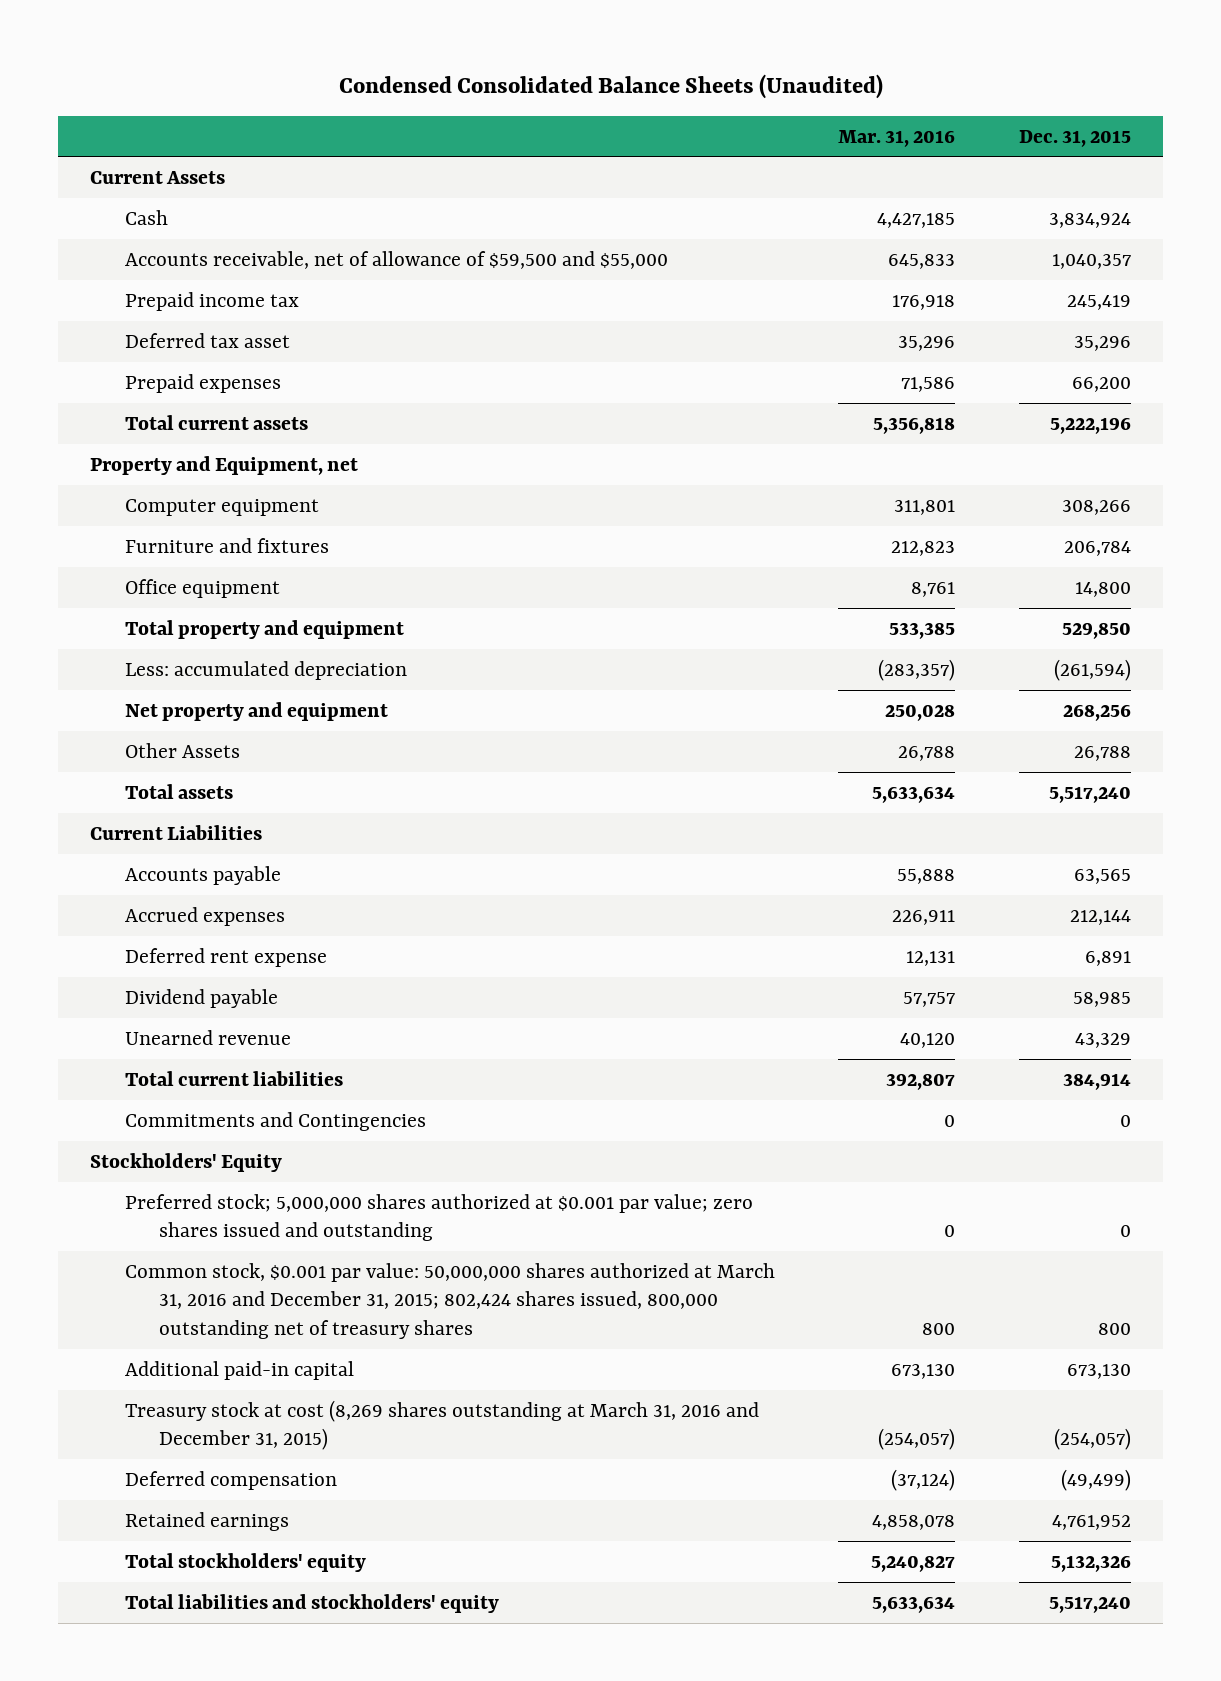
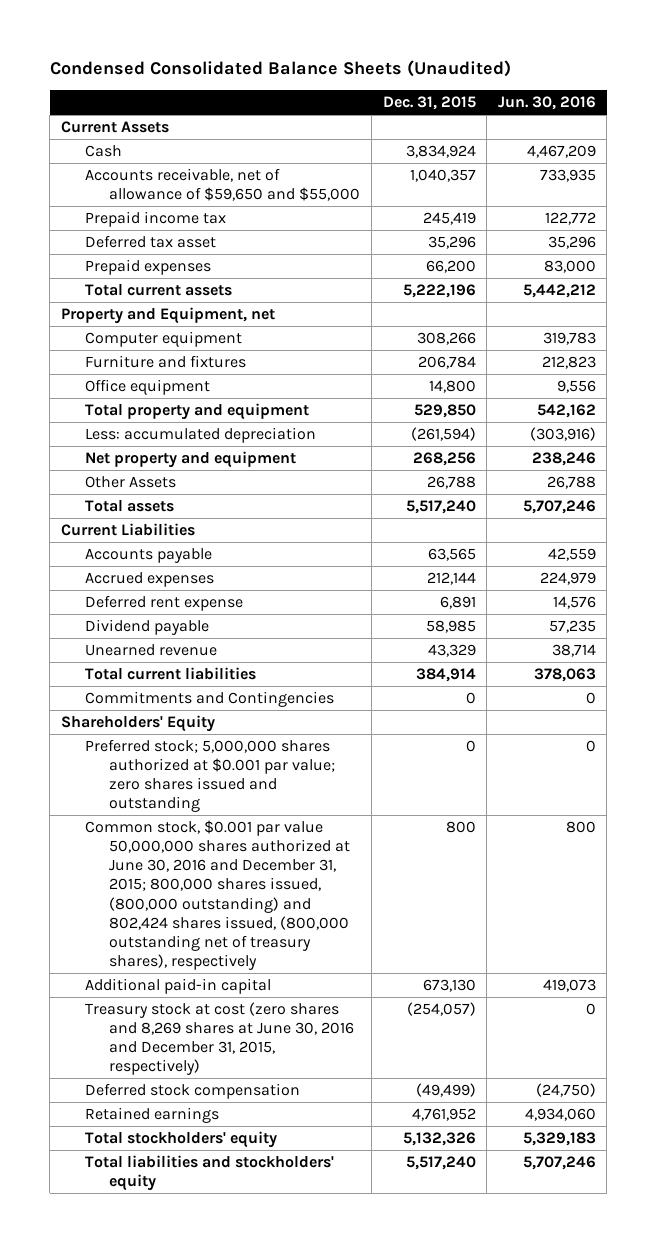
[838,129,956,147] Mar. 31, 2016 -> none
none -> [497,96,596,111] Jun. 30, 2016
[124,250,668,269] Accounts receivable, net of allowance of $59,500 and $55,000 -> [85,167,361,202] Accounts receivable, net of allowance of $59,650 and $55,000
[90,1152,283,1172] Stockholders' Equity -> [60,714,215,732] Shareholders' Equity
[124,1262,775,1340] Common stock, $0.001 par value: 50,000,000 shares authorized at March 31, 2016 and December 31, 2015; 802,424 shares issued, 800,000 outstanding net of treasury shares -> [85,819,351,971] Common stock, $0.001 par value 50,000,000 shares authorized at June 30, 2016 and December 31, 2015; 800,000 shares issued, (800,000 outstanding) and 802,424 shares issued, (800,000 outstanding net of treasury shares), respectively
[124,1399,759,1451] Treasury stock at cost (8,269 shares outstanding at March 31, 2016 and December 31, 2015) -> [85,1001,355,1076] Treasury stock at cost (zero shares and 8,269 shares at June 30, 2016 and December 31, 2015, respectively)
[124,1470,337,1490] Deferred compensation -> [85,1082,301,1099] Deferred stock compensation

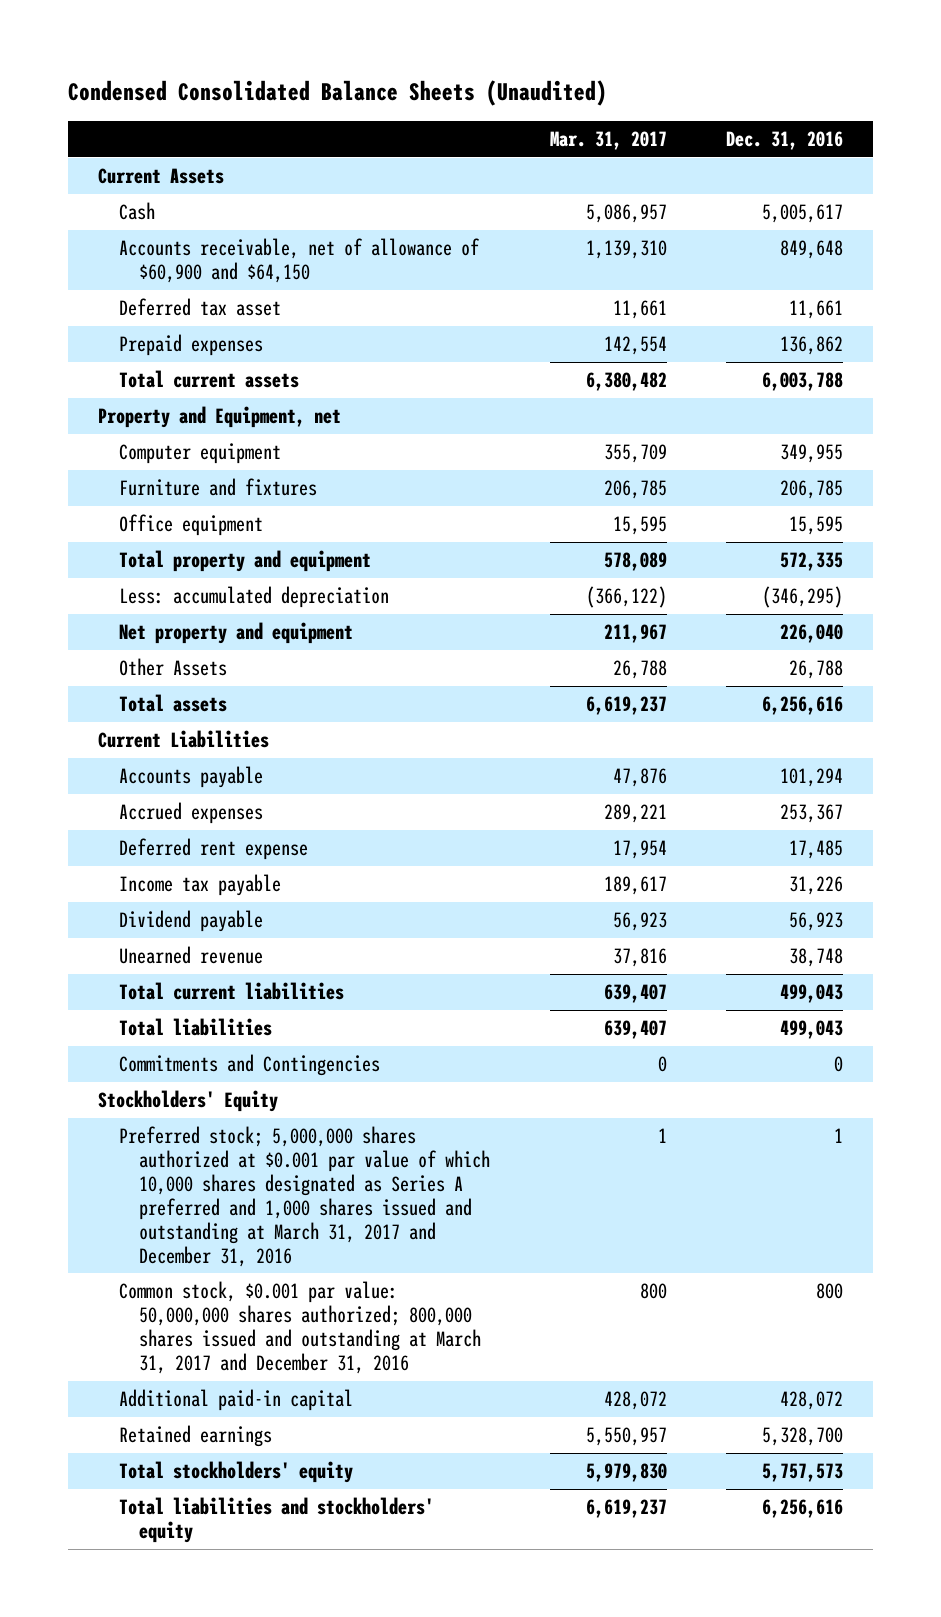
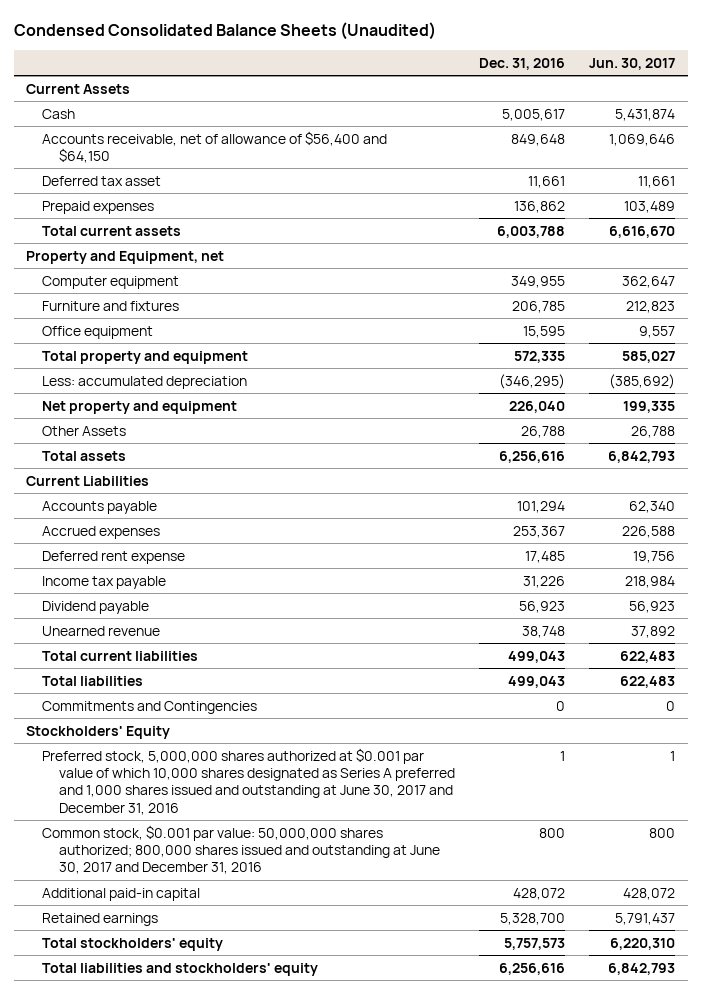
[549,131,667,151] Mar. 31, 2017 -> none
none -> [589,57,676,70] Jun. 30, 2017
[118,238,480,284] Accounts receivable, net of allowance of $60,900 and $64,150 -> [42,130,388,164] Accounts receivable, net of allowance of $56,400 and $64,150
[118,1126,491,1267] Preferred stock; 5,000,000 shares authorized at $0.001 par value of which 10,000 shares designated as Series A preferred and 1,000 shares issued and outstanding at March 31, 2017 and December 31, 2016 -> [42,747,455,815] Preferred stock, 5,000,000 shares authorized at $0.001 par value of which 10,000 shares designated as Series A preferred and 1,000 shares issued and outstanding at June 30, 2017 and December 31, 2016
[118,1281,482,1374] Common stock, $0.001 par value: 50,000,000 shares authorized; 800,000 shares issued and outstanding at March 31, 2017 and December 31, 2016 -> [42,824,440,875] Common stock, $0.001 par value: 50,000,000 shares authorized; 800,000 shares issued and outstanding at June 30, 2017 and December 31, 2016

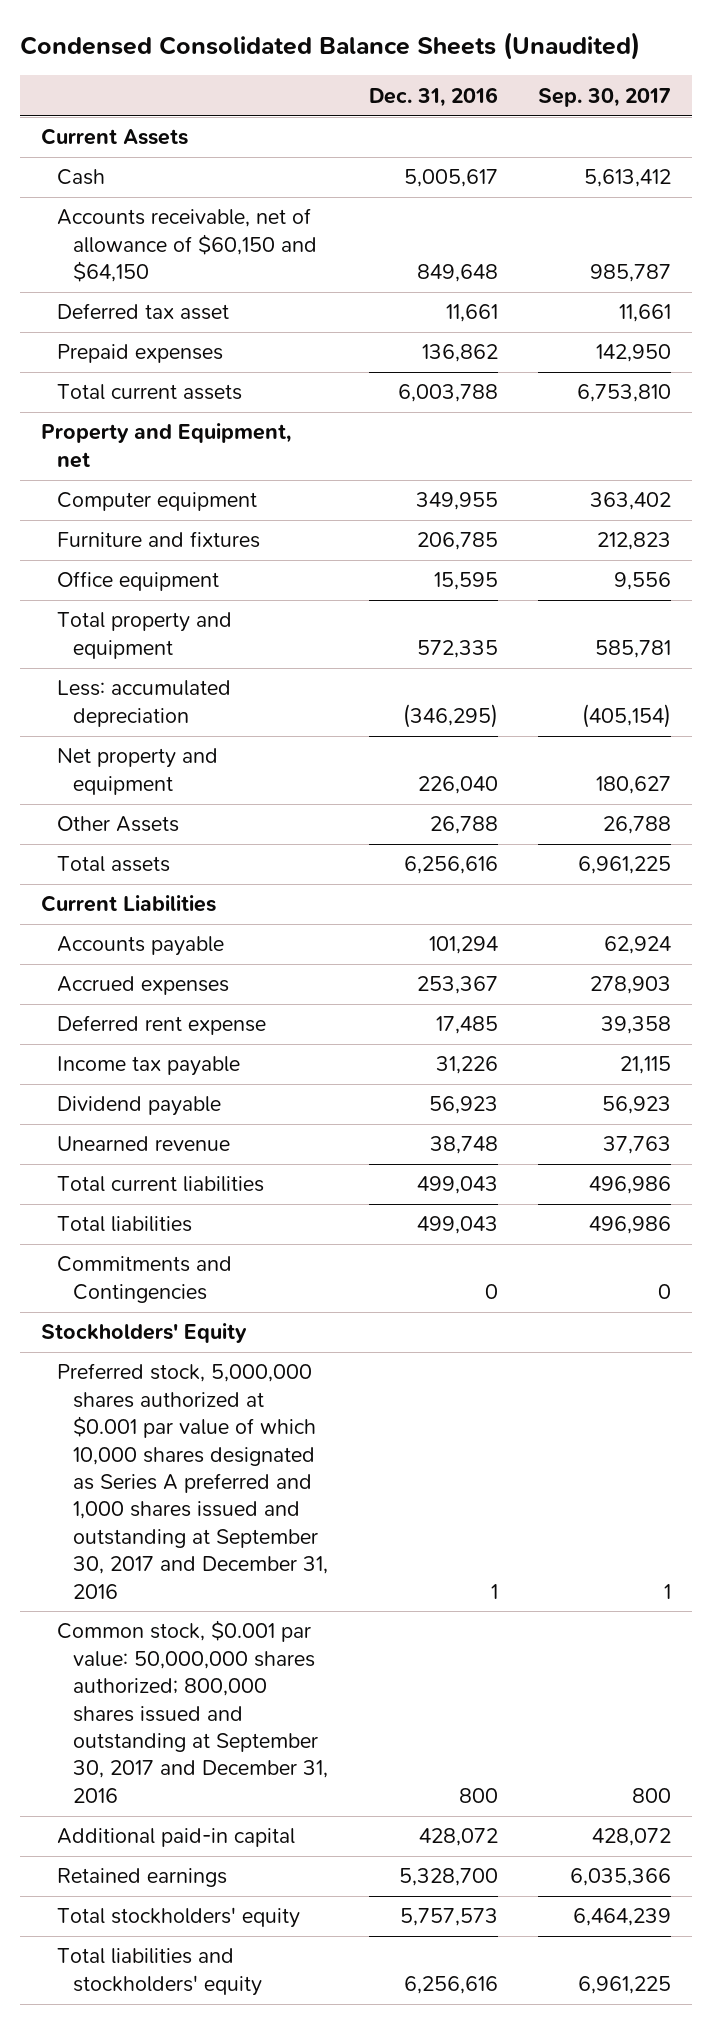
[589,57,676,70] Jun. 30, 2017 -> none
none -> [538,87,672,107] Sep. 30, 2017
[42,130,388,164] Accounts receivable, net of allowance of $56,400 and $64,150 -> [56,208,317,283] Accounts receivable, net of allowance of $60,150 and $64,150
[42,747,455,815] Preferred stock, 5,000,000 shares authorized at $0.001 par value of which 10,000 shares designated as Series A preferred and 1,000 shares issued and outstanding at June 30, 2017 and December 31, 2016 -> [56,1363,328,1599] Preferred stock, 5,000,000 shares authorized at $0.001 par value of which 10,000 shares designated as Series A preferred and 1,000 shares issued and outstanding at September 30, 2017 and December 31, 2016
[42,824,440,875] Common stock, $0.001 par value: 50,000,000 shares authorized; 800,000 shares issued and outstanding at June 30, 2017 and December 31, 2016 -> [56,1620,328,1803] Common stock, $0.001 par value: 50,000,000 shares authorized; 800,000 shares issued and outstanding at September 30, 2017 and December 31, 2016

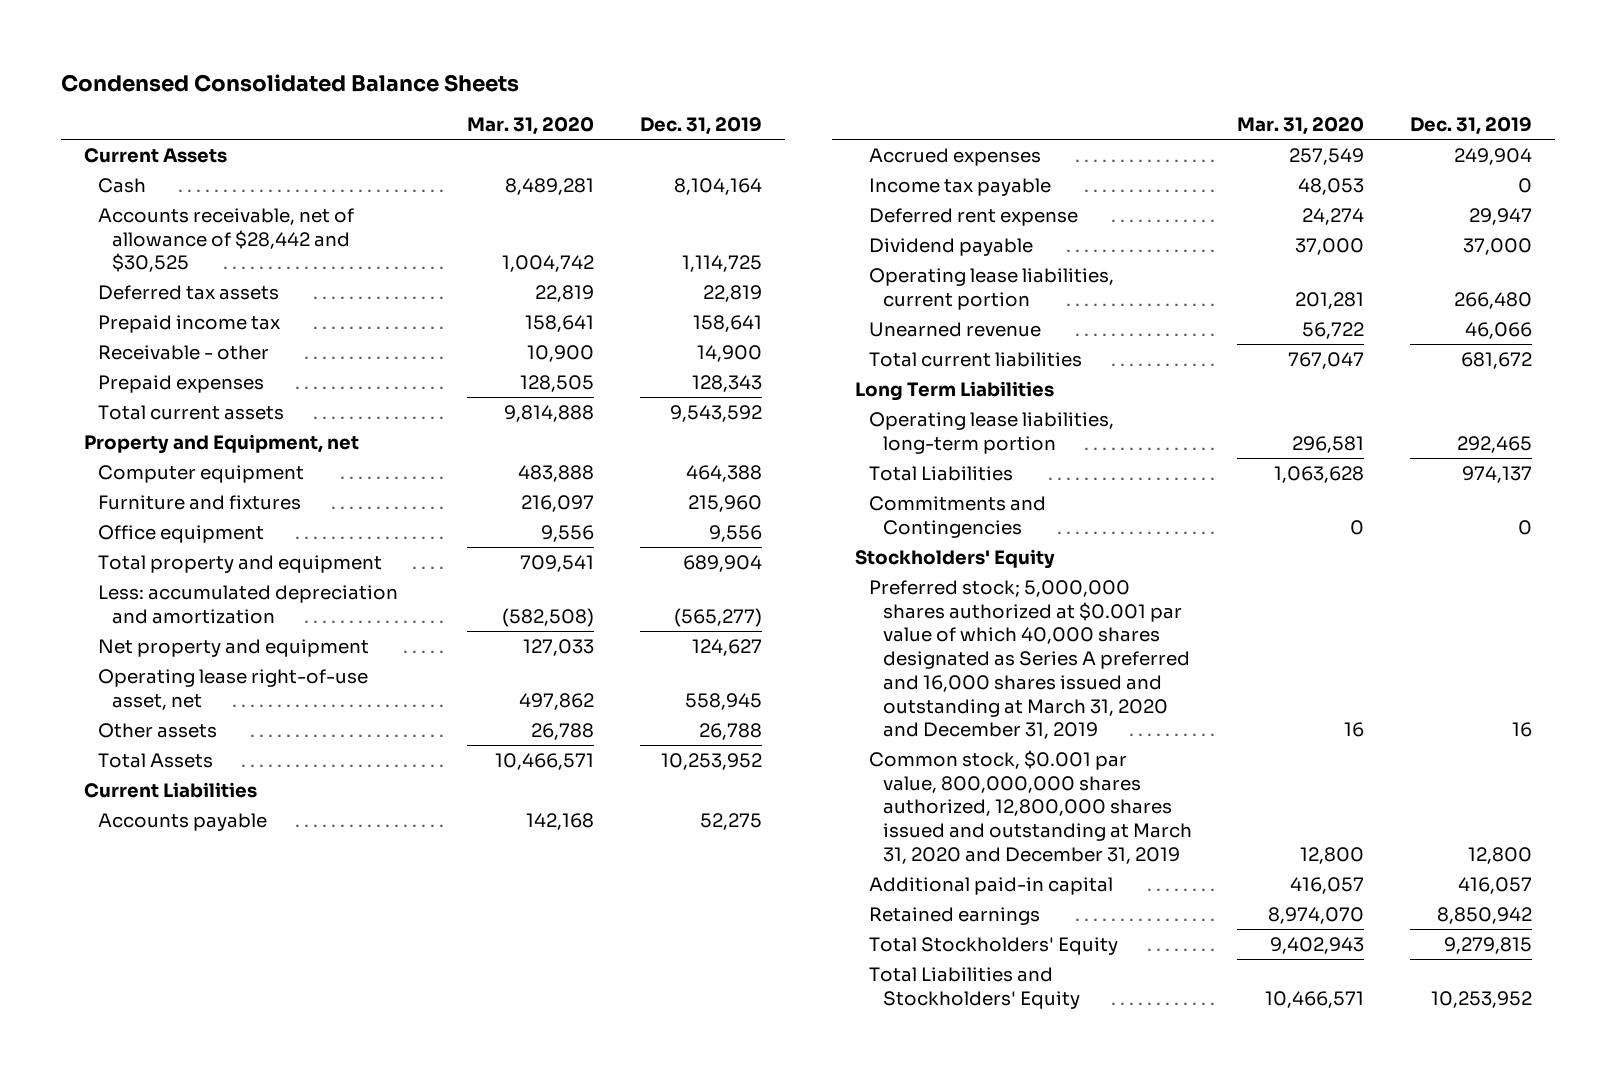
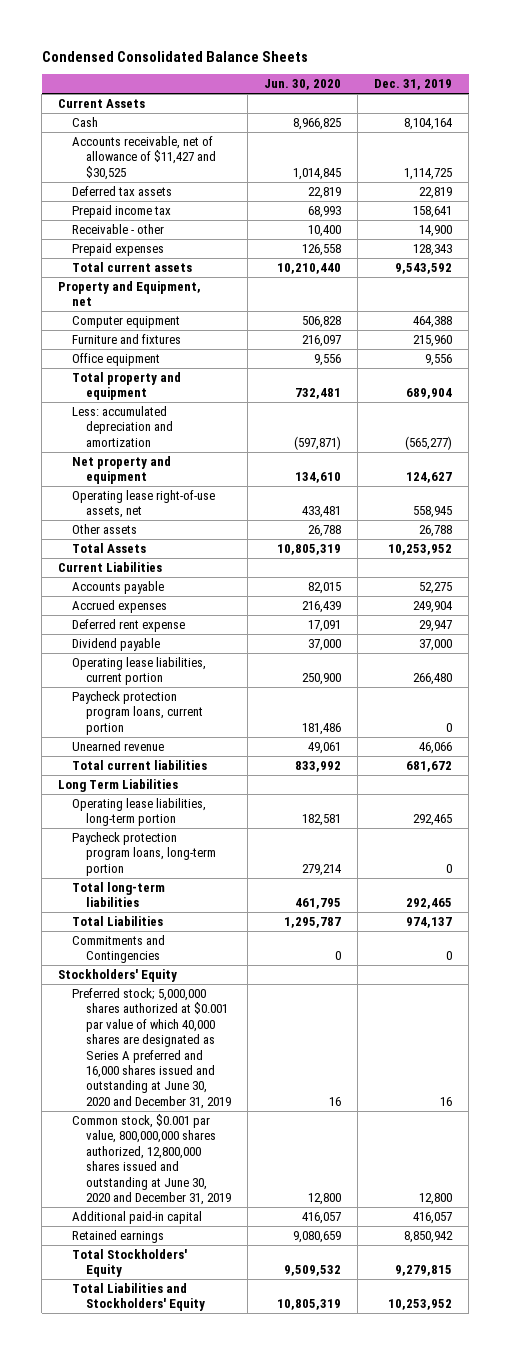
[467,117,595,136] Mar. 31, 2020 -> none
none -> [264,79,342,91] Jun. 30, 2020
[98,207,355,273] Accounts receivable, net of allowance of $28,442 and $30,525 -> [72,135,217,180] Accounts receivable, net of allowance of $11,427 and $30,525
[98,668,369,710] Operating lease right-of-use asset, net -> [72,489,216,519] Operating lease right-of-use assets, net
[868,177,1051,196] Income tax payable -> none
none -> [72,690,204,735] Paycheck protection program loans, current portion
none -> [72,831,217,876] Paycheck protection program loans, long-term portion
none -> [72,881,166,908] Total long-term liabilities
[868,579,1190,740] Preferred stock; 5,000,000 shares authorized at $0.001 par value of which 40,000 shares designated as Series A preferred and 16,000 shares issued and outstanding at March 31, 2020 and December 31, 2019 -> [72,987,232,1109] Preferred stock; 5,000,000 shares authorized at $0.001 par value of which 40,000 shares are designated as Series A preferred and 16,000 shares issued and outstanding at June 30, 2020 and December 31, 2019
[868,749,1192,864] Common stock, $0.001 par value, 800,000,000 shares authorized, 12,800,000 shares issued and outstanding at March 31, 2020 and December 31, 2019 -> [72,1113,232,1205] Common stock, $0.001 par value, 800,000,000 shares authorized, 12,800,000 shares issued and outstanding at June 30, 2020 and December 31, 2019

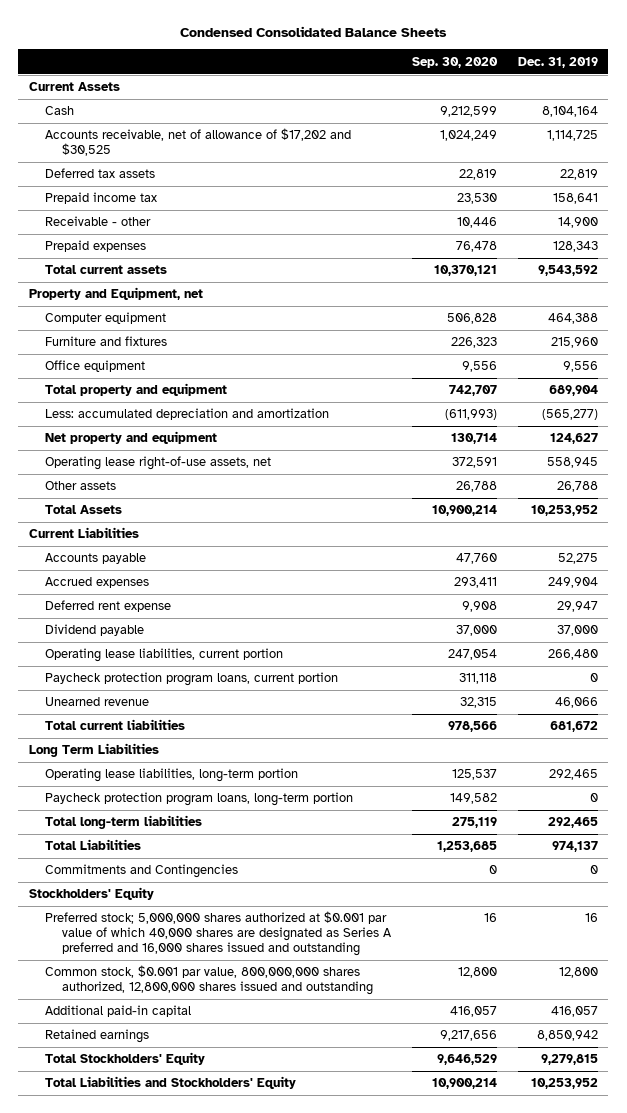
[264,79,342,91] Jun. 30, 2020 -> none
none -> [412,56,499,68] Sep. 30, 2020
[72,135,217,180] Accounts receivable, net of allowance of $11,427 and $30,525 -> [45,128,352,157] Accounts receivable, net of allowance of $17,202 and $30,525
[72,987,232,1109] Preferred stock; 5,000,000 shares authorized at $0.001 par value of which 40,000 shares are designated as Series A preferred and 16,000 shares issued and outstanding at June 30, 2020 and December 31, 2019 -> [45,911,393,956] Preferred stock; 5,000,000 shares authorized at $0.001 par value of which 40,000 shares are designated as Series A preferred and 16,000 shares issued and outstanding
[72,1113,232,1205] Common stock, $0.001 par value, 800,000,000 shares authorized, 12,800,000 shares issued and outstanding at June 30, 2020 and December 31, 2019 -> [45,965,374,996] Common stock, $0.001 par value, 800,000,000 shares authorized, 12,800,000 shares issued and outstanding

